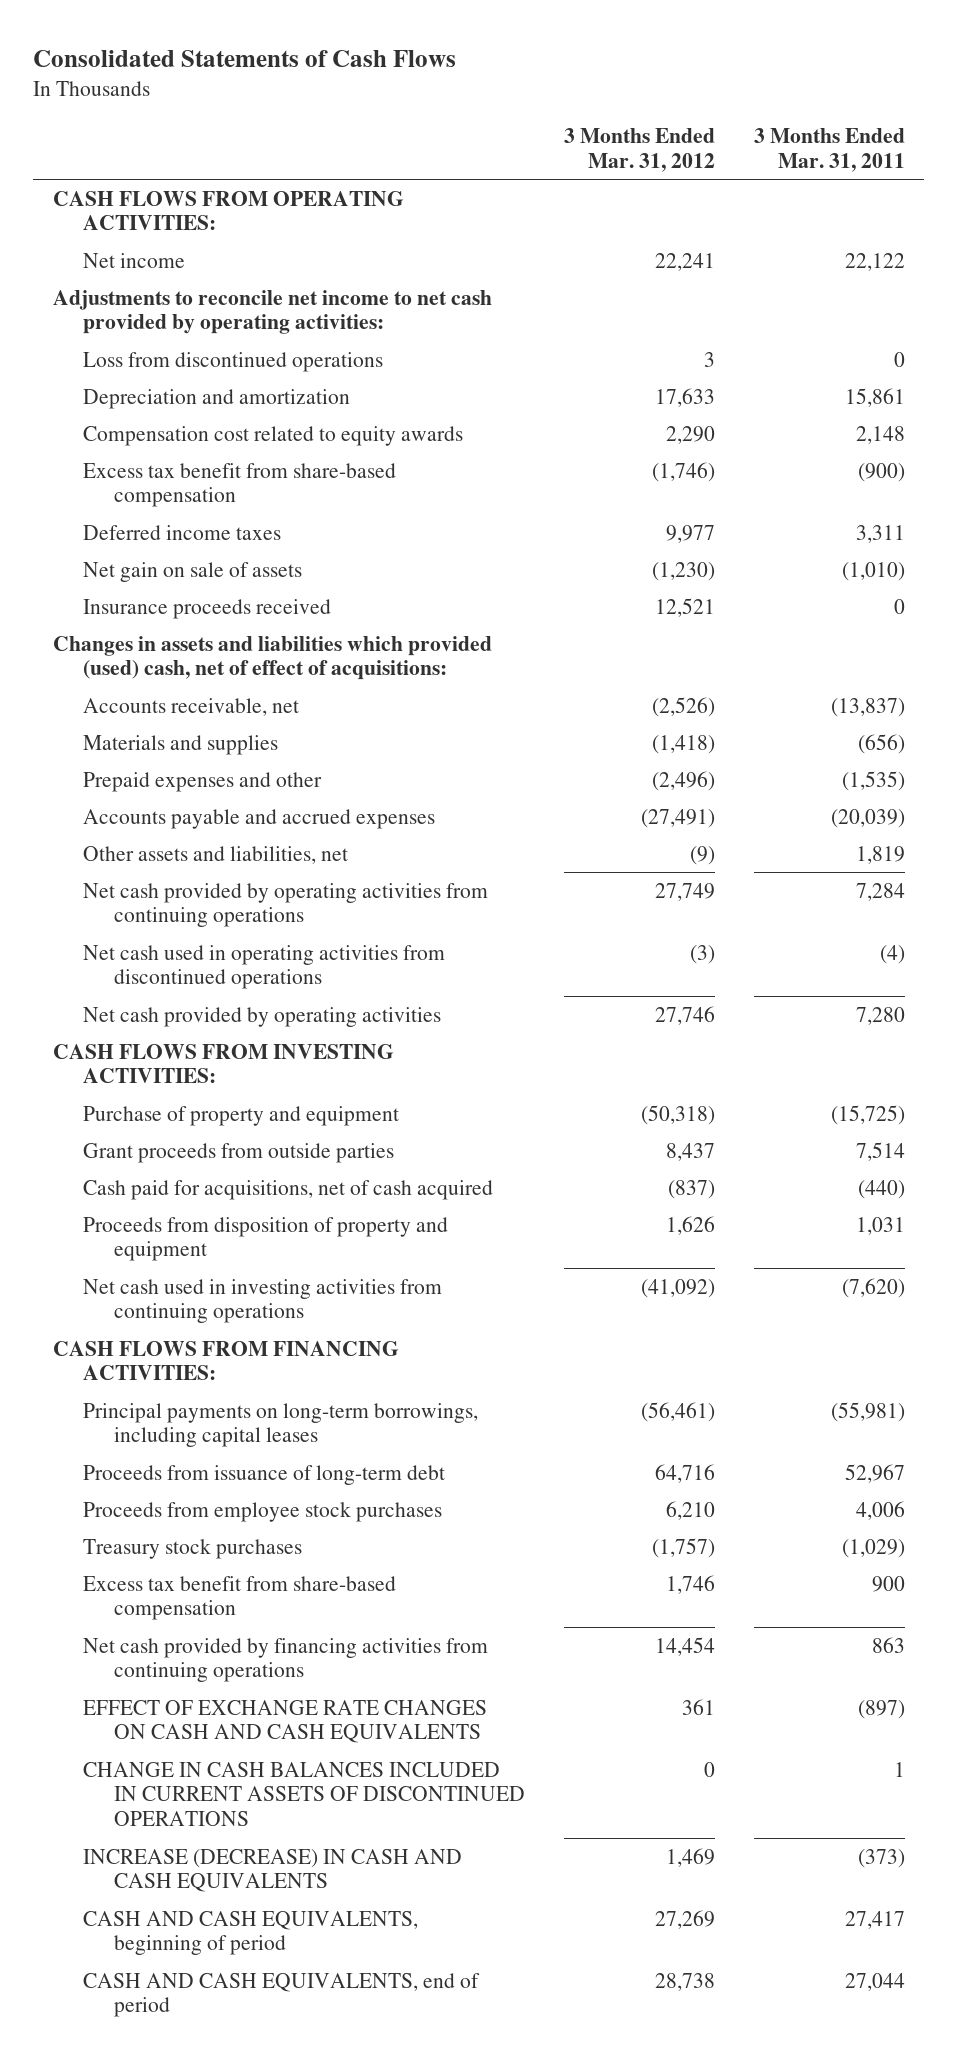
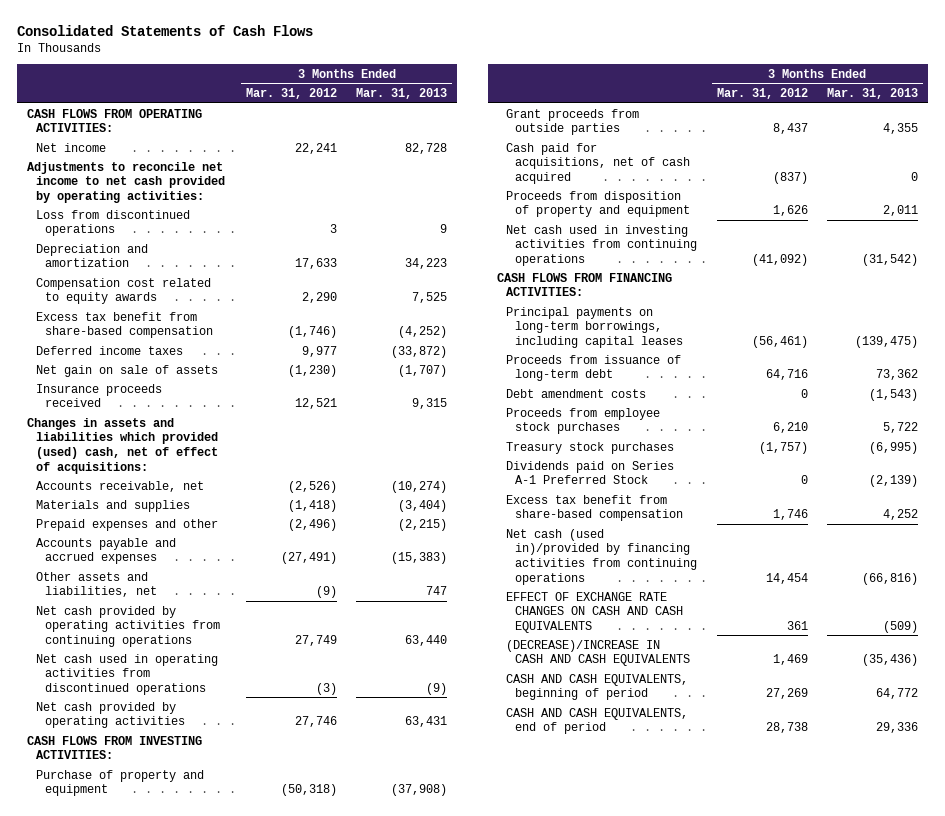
[753,128,905,173] 3 Months Ended Mar. 31, 2011 -> none
none -> [356,88,448,100] Mar. 31, 2013
none -> [506,388,647,398] Debt amendment costs
none -> [506,460,675,485] Dividends paid on Series A-1 Preferred Stock
[83,1637,489,1683] Net cash provided by financing activities from continuing operations -> [506,528,698,585] Net cash (used in)/provided by financing activities from continuing operations
[83,1761,526,1827] CHANGE IN CASH BALANCES INCLUDED IN CURRENT ASSETS OF DISCONTINUED OPERATIONS -> none
[83,1848,463,1893] INCREASE (DECREASE) IN CASH AND CASH EQUIVALENTS -> [506,639,691,667] (DECREASE)/INCREASE IN CASH AND CASH EQUIVALENTS

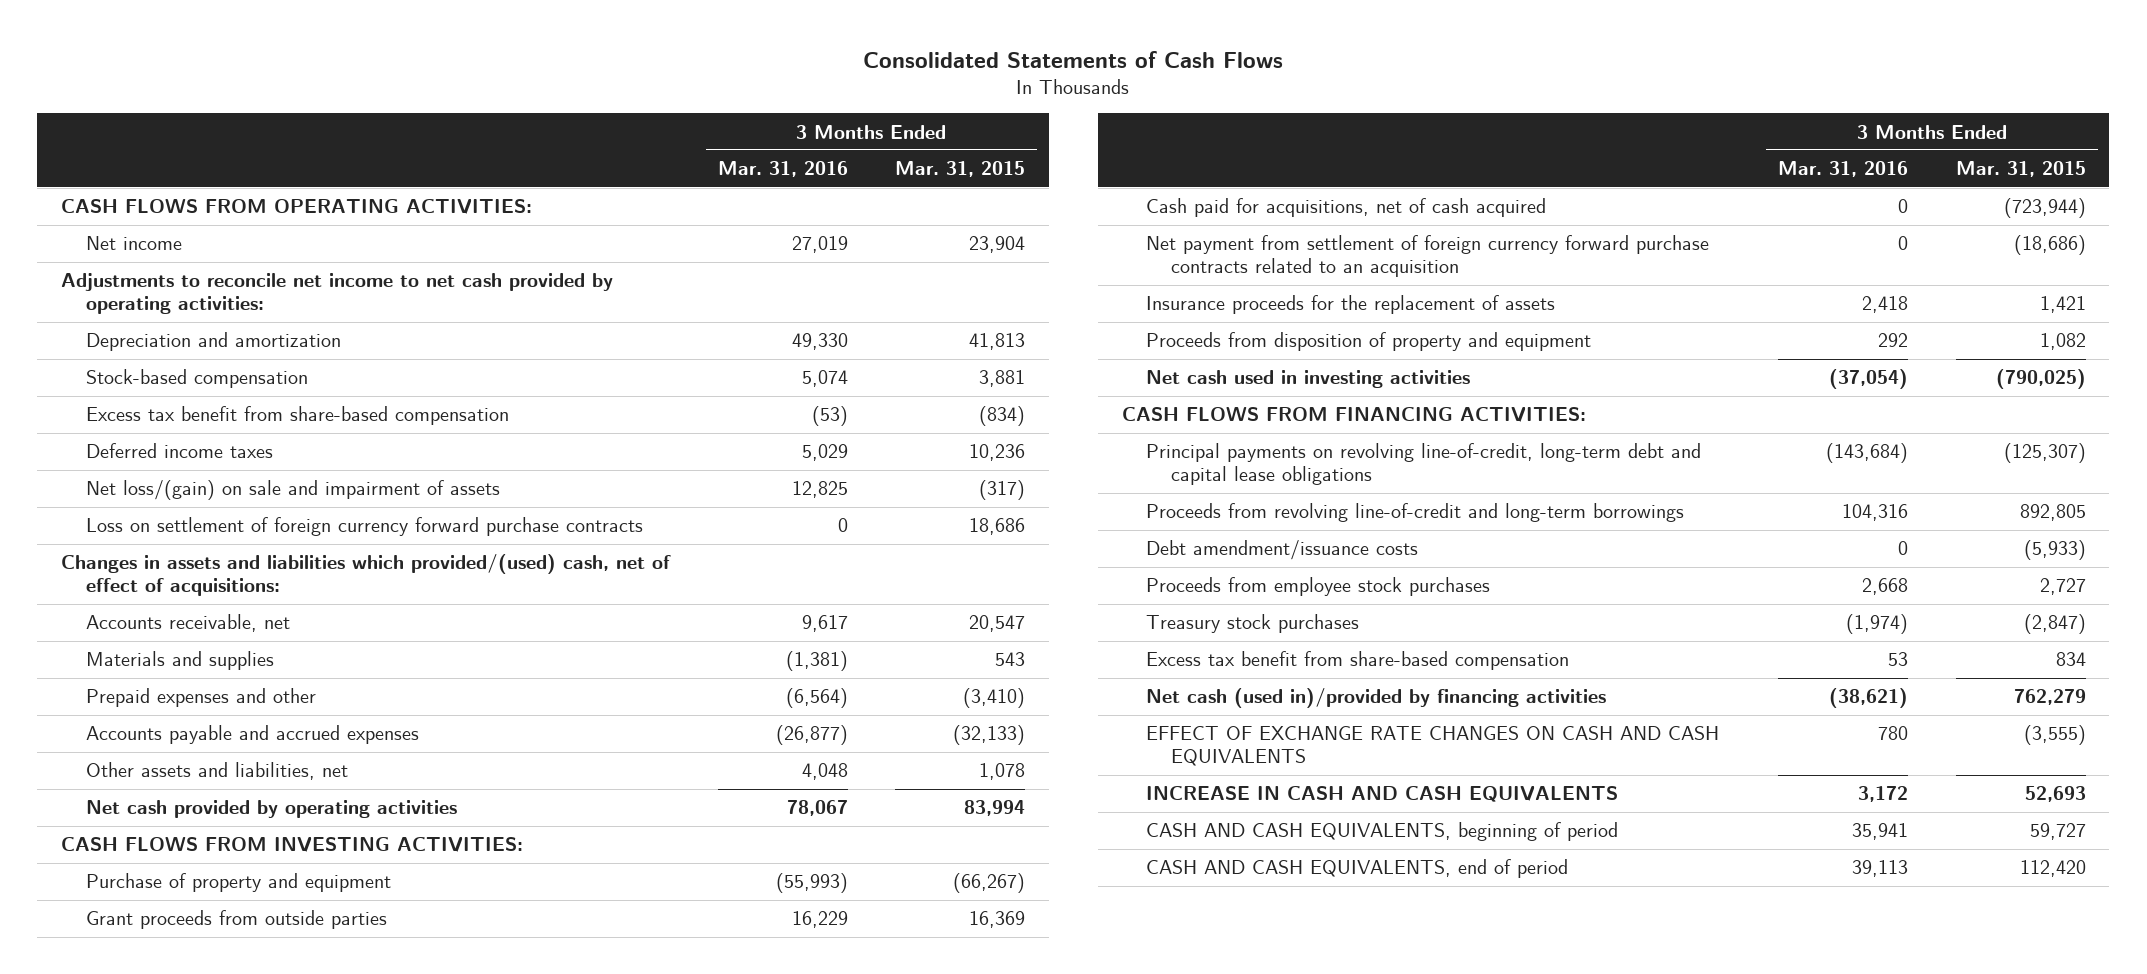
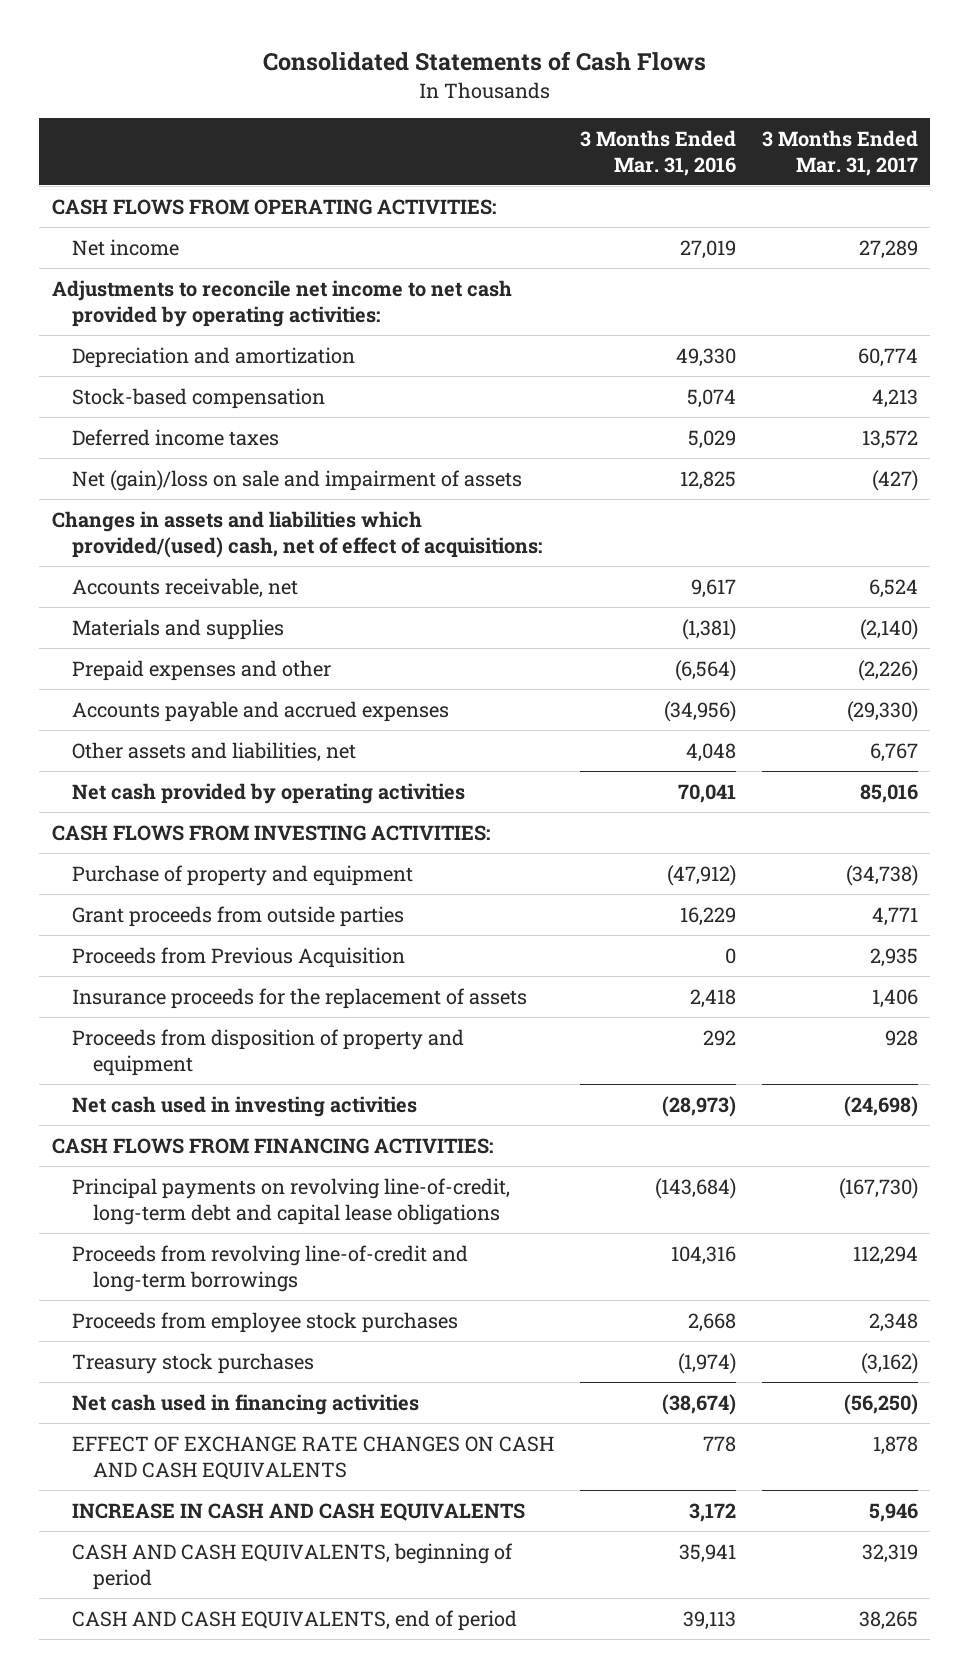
[895,161,1026,178] Mar. 31, 2015 -> none
none -> [761,129,918,176] 3 Months Ended Mar. 31, 2017
[86,406,510,426] Excess tax benefit from share-based compensation -> none
[86,517,644,537] Loss on settlement of foreign currency forward purchase contracts -> none
[86,480,501,501] Net loss/(gain) on sale and impairment of assets -> [72,469,523,491] Net (gain)/loss on sale and impairment of assets
[775,725,848,746] (26,877) -> [663,700,736,722] (34,956)
[786,800,848,817] 78,067 -> [677,783,736,803] 70,041
[775,873,848,894] (55,993) -> [666,864,736,886] (47,912)
[1146,198,1547,218] Cash paid for acquisitions, net of cash acquired -> none
[1146,235,1710,278] Net payment from settlement of foreign currency forward purchase contracts related to an acquisition -> none
none -> [72,946,406,968] Proceeds from Previous Acquisition
[1829,369,1909,390] (37,054) -> [661,1095,736,1117] (28,973)
[1146,540,1419,561] Debt amendment/issuance costs -> none
[1146,651,1570,671] Excess tax benefit from share-based compensation -> none
[1146,688,1607,709] Net cash (used in)/provided by financing activities -> [72,1393,420,1415] Net cash used in financing activities
[1829,688,1909,709] (38,621) -> [661,1393,736,1415] (38,674)
[1878,726,1909,741] 780 -> [702,1435,736,1452] 778

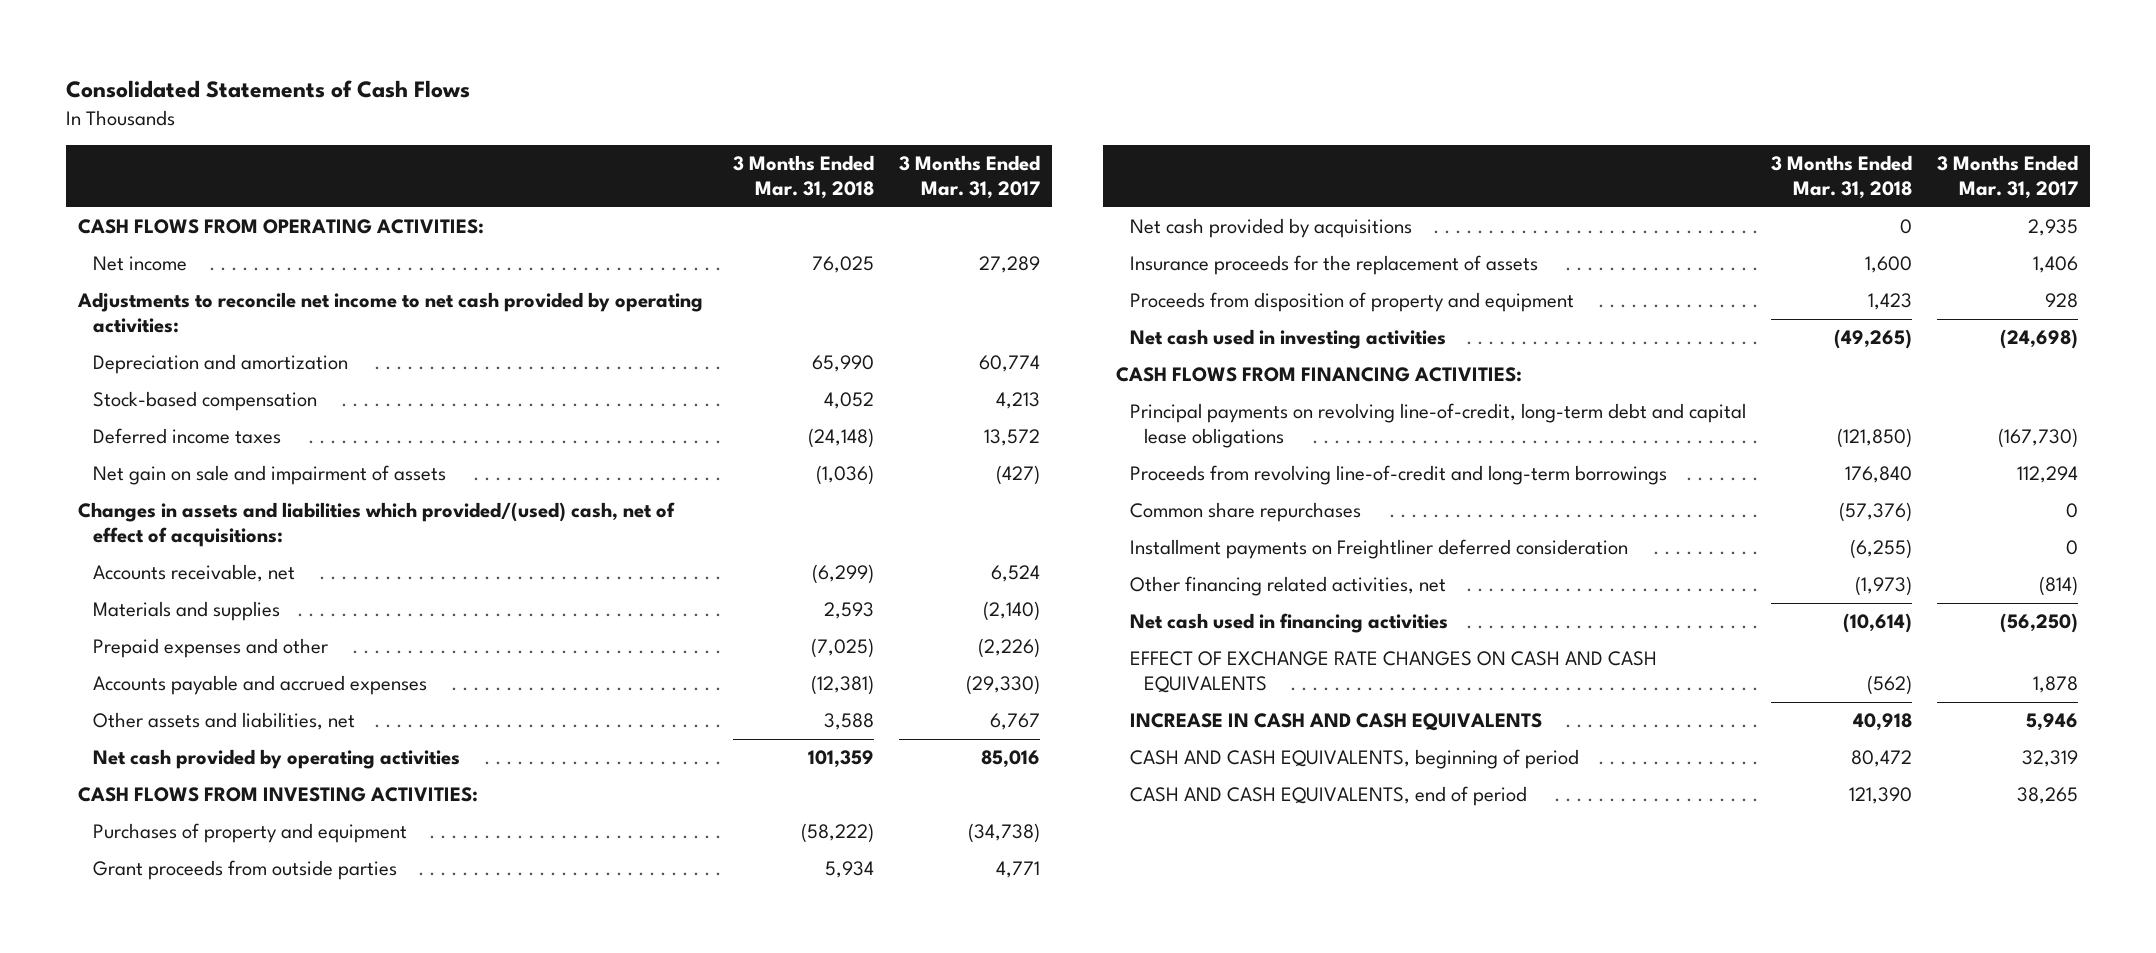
[579,129,736,176] 3 Months Ended Mar. 31, 2016 -> none
none -> [733,154,875,200] 3 Months Ended Mar. 31, 2018
[72,469,523,491] Net (gain)/loss on sale and impairment of assets -> [92,465,446,486] Net gain on sale and impairment of assets
[72,864,414,886] Purchase of property and equipment -> [92,823,407,844] Purchases of property and equipment
[72,946,406,968] Proceeds from Previous Acquisition -> [1129,218,1412,239] Net cash provided by acquisitions
[72,1311,459,1333] Proceeds from employee stock purchases -> none
[72,1352,315,1374] Treasury stock purchases -> none
none -> [1129,502,1361,523] Common share repurchases
none -> [1129,539,1628,560] Installment payments on Freightliner deferred consideration
none -> [1129,576,1446,597] Other financing related activities, net

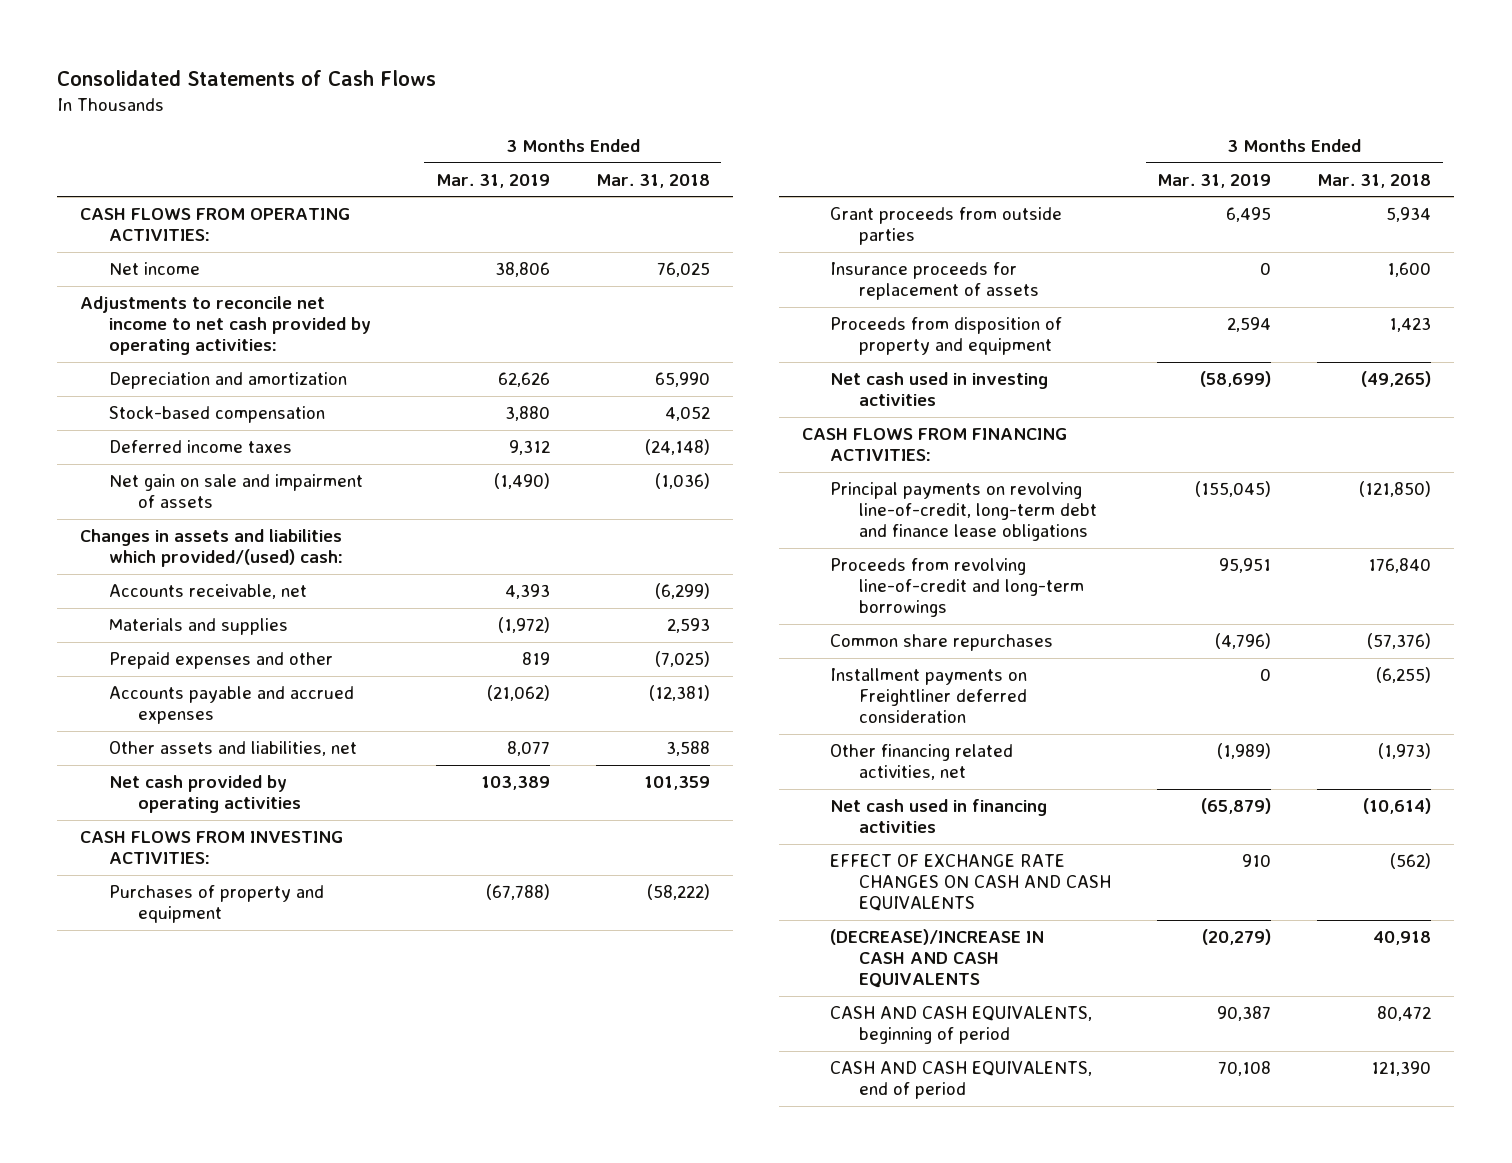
[899,154,1041,200] 3 Months Ended Mar. 31, 2017 -> none
none -> [435,173,550,188] Mar. 31, 2019
[78,502,676,548] Changes in assets and liabilities which provided/(used) cash, net of effect of acquisitions: -> [80,529,344,568] Changes in assets and liabilities which provided/(used) cash:
[1129,218,1412,239] Net cash provided by acquisitions -> none
[1129,255,1538,276] Insurance proceeds for the replacement of assets -> [830,262,1039,301] Insurance proceeds for replacement of assets
[1129,403,1746,449] Principal payments on revolving line-of-credit, long-term debt and capital lease obligations -> [830,482,1097,542] Principal payments on revolving line-of-credit, long-term debt and finance lease obligations
[1129,713,1542,732] INCREASE IN CASH AND CASH EQUIVALENTS -> [830,929,1045,989] (DECREASE)/INCREASE IN CASH AND CASH EQUIVALENTS

